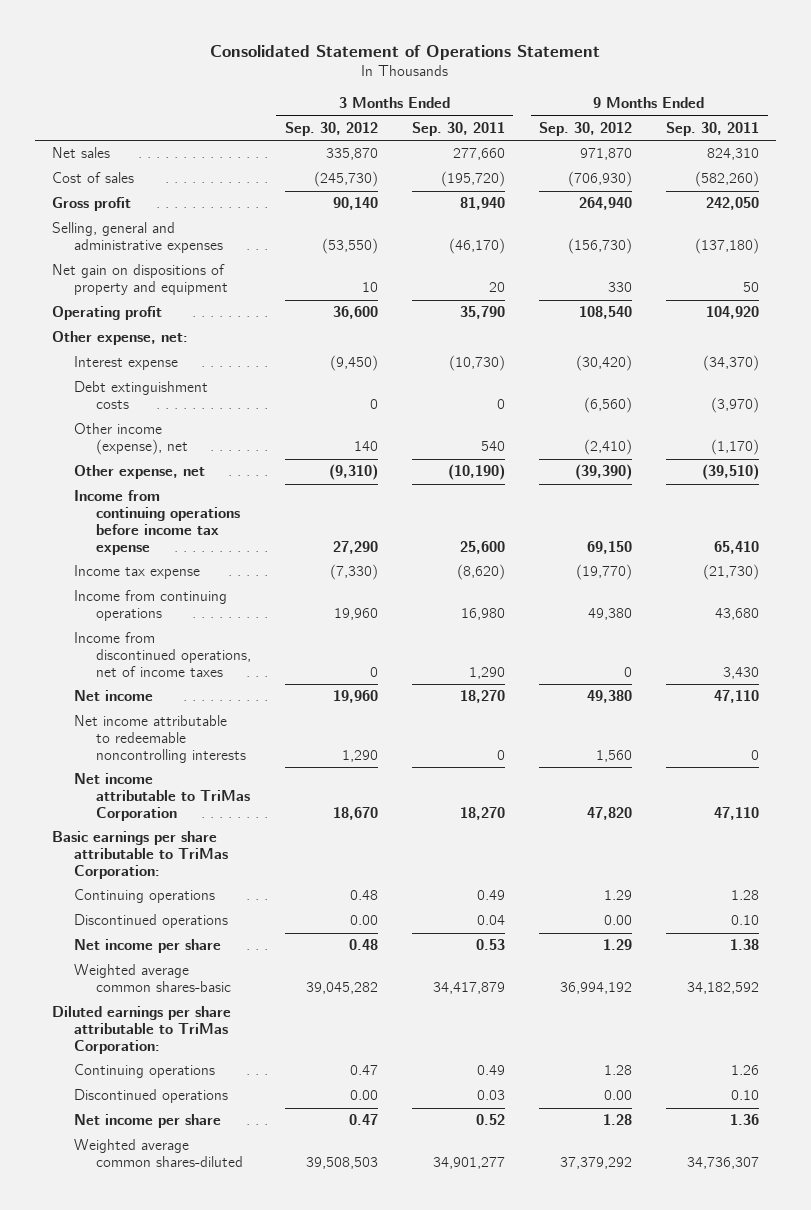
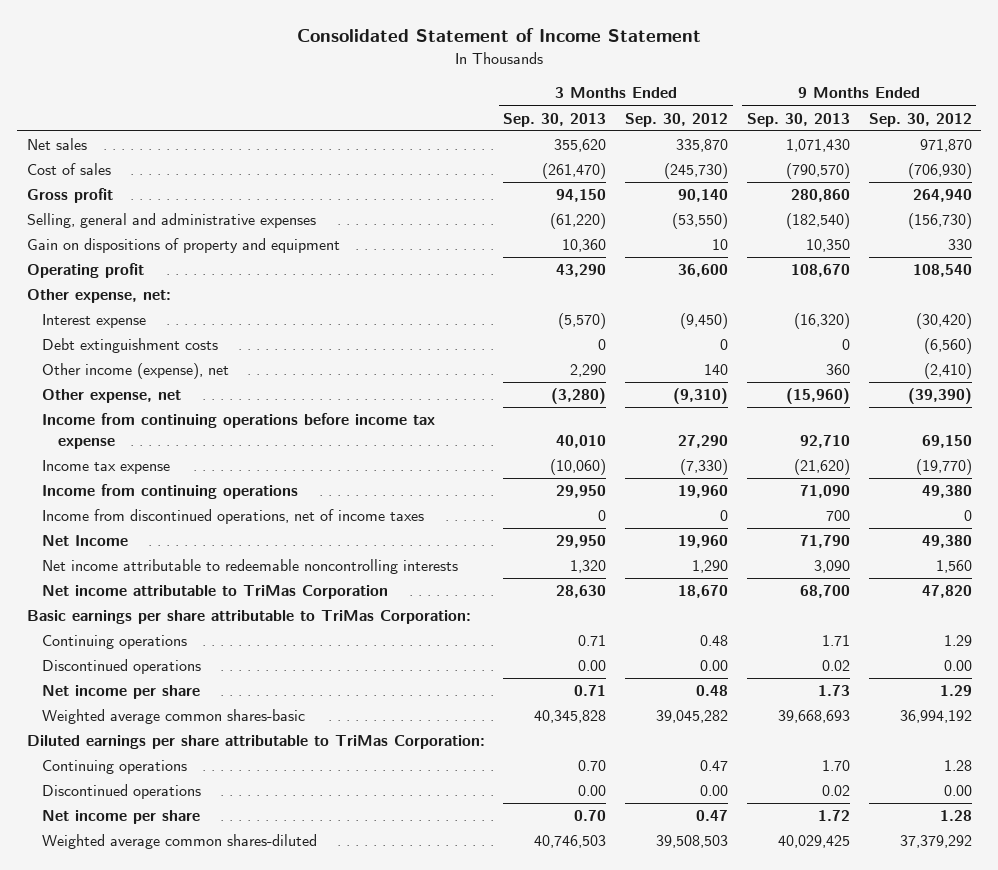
[210,44,601,60] Consolidated Statement of Operations Statement -> [297,28,702,43] Consolidated Statement of Income Statement
[411,121,505,136] Sep. 30, 2011 -> none
[666,121,760,136] Sep. 30, 2011 -> none
none -> [503,112,607,127] Sep. 30, 2013
none -> [746,112,850,127] Sep. 30, 2013
[51,264,228,296] Net gain on dispositions of property and equipment -> [26,238,340,254] Gain on dispositions of property and equipment
[73,690,153,702] Net income -> [42,535,129,547] Net Income

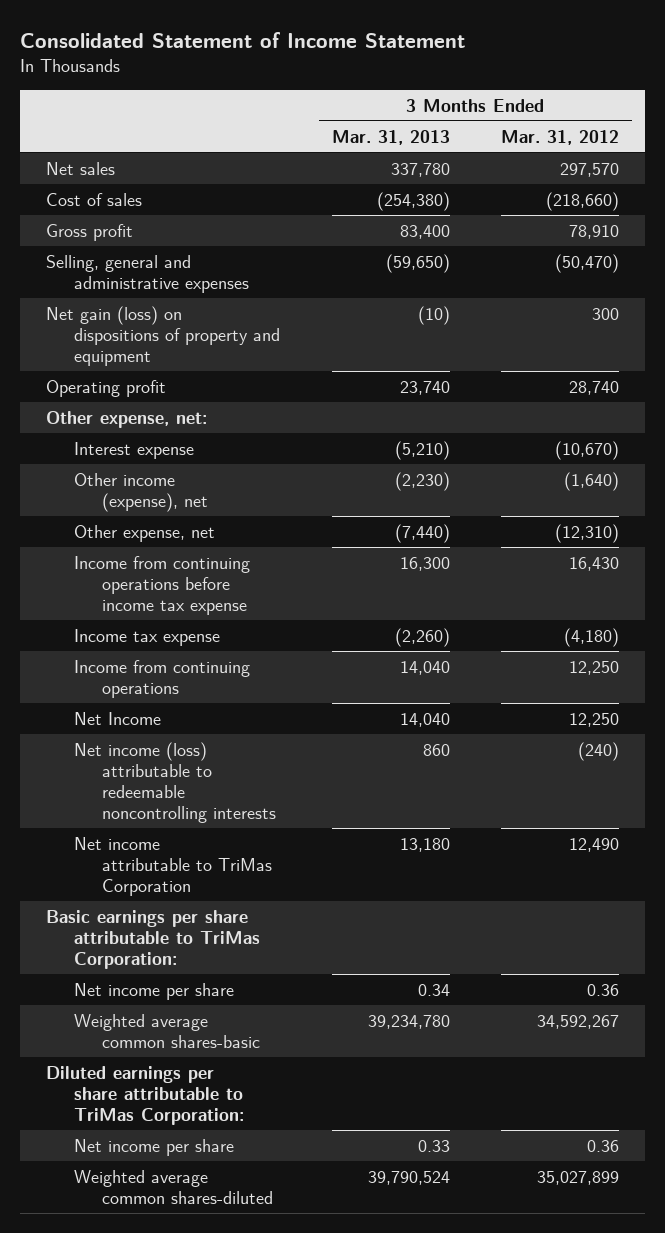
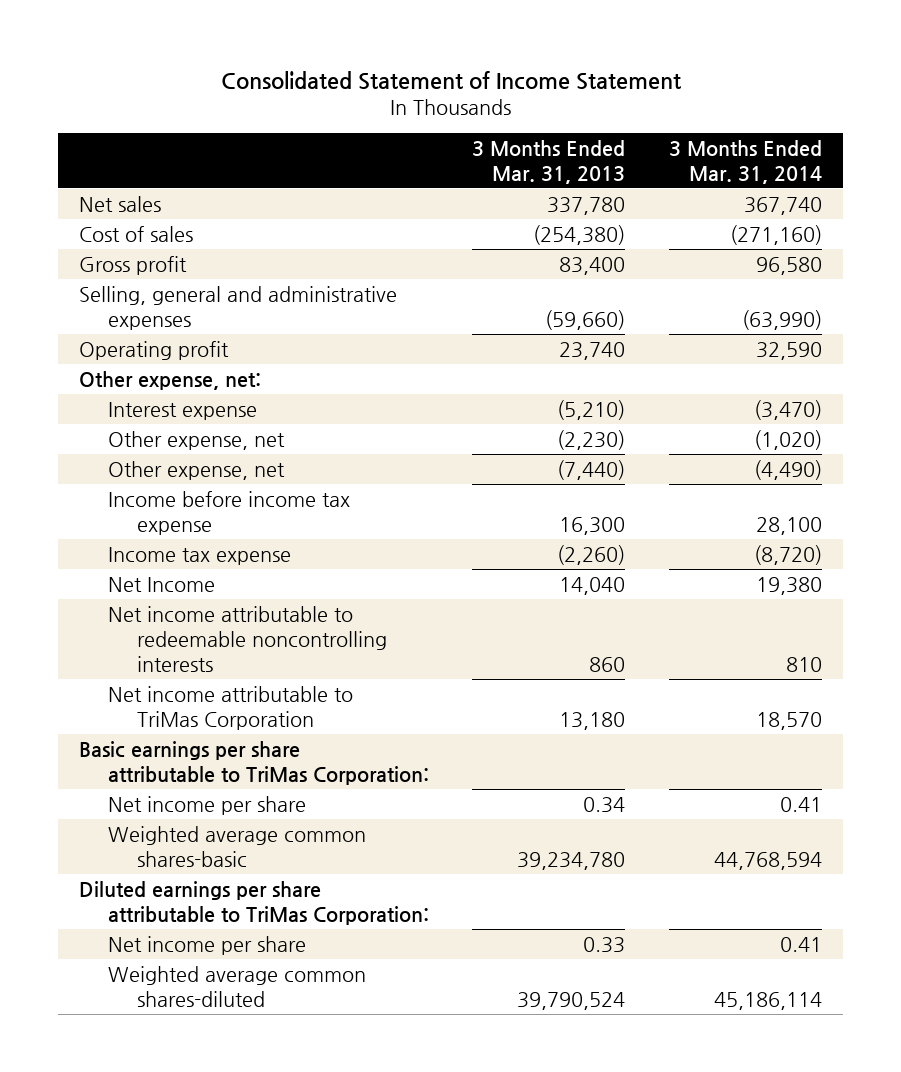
[501,129,620,145] Mar. 31, 2012 -> none
none -> [668,139,822,184] 3 Months Ended Mar. 31, 2014
[45,305,280,367] Net gain (loss) on dispositions of property and equipment -> none
[385,253,450,273] (59,650) -> [545,309,626,330] (59,660)
[73,472,209,512] Other income (expense), net -> [108,430,286,450] Other expense, net
[73,555,250,616] Income from continuing operations before income tax expense -> [108,490,351,535] Income before income tax expense
[73,659,250,698] Income from continuing operations -> none
[73,741,277,824] Net income (loss) attributable to redeemable noncontrolling interests -> [108,605,388,672] Net income attributable to redeemable noncontrolling interests

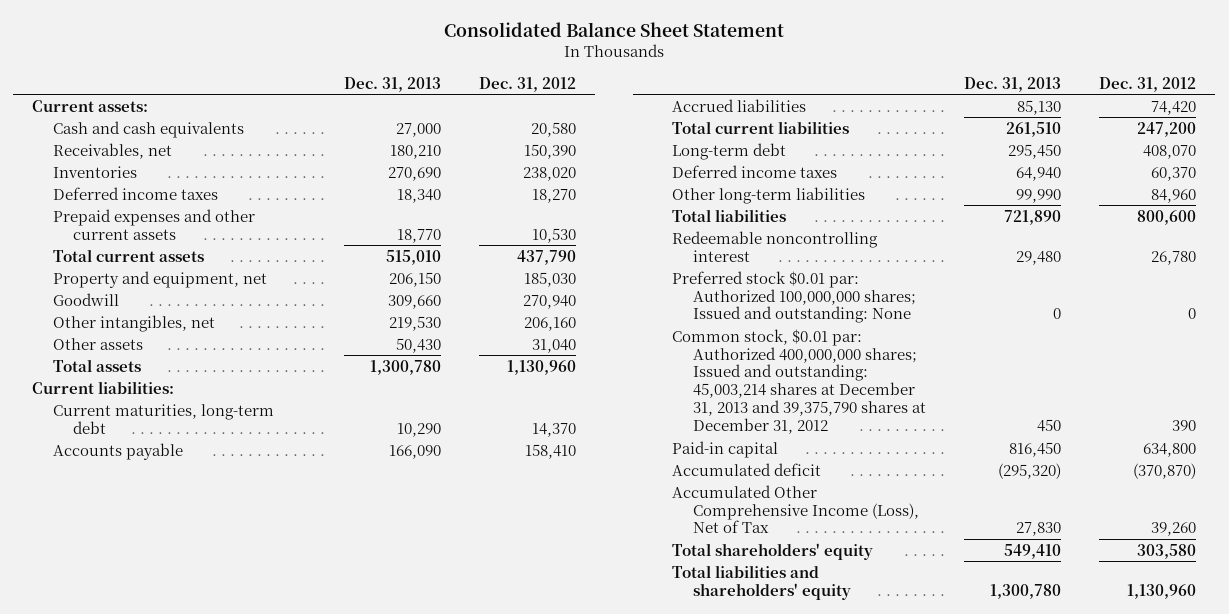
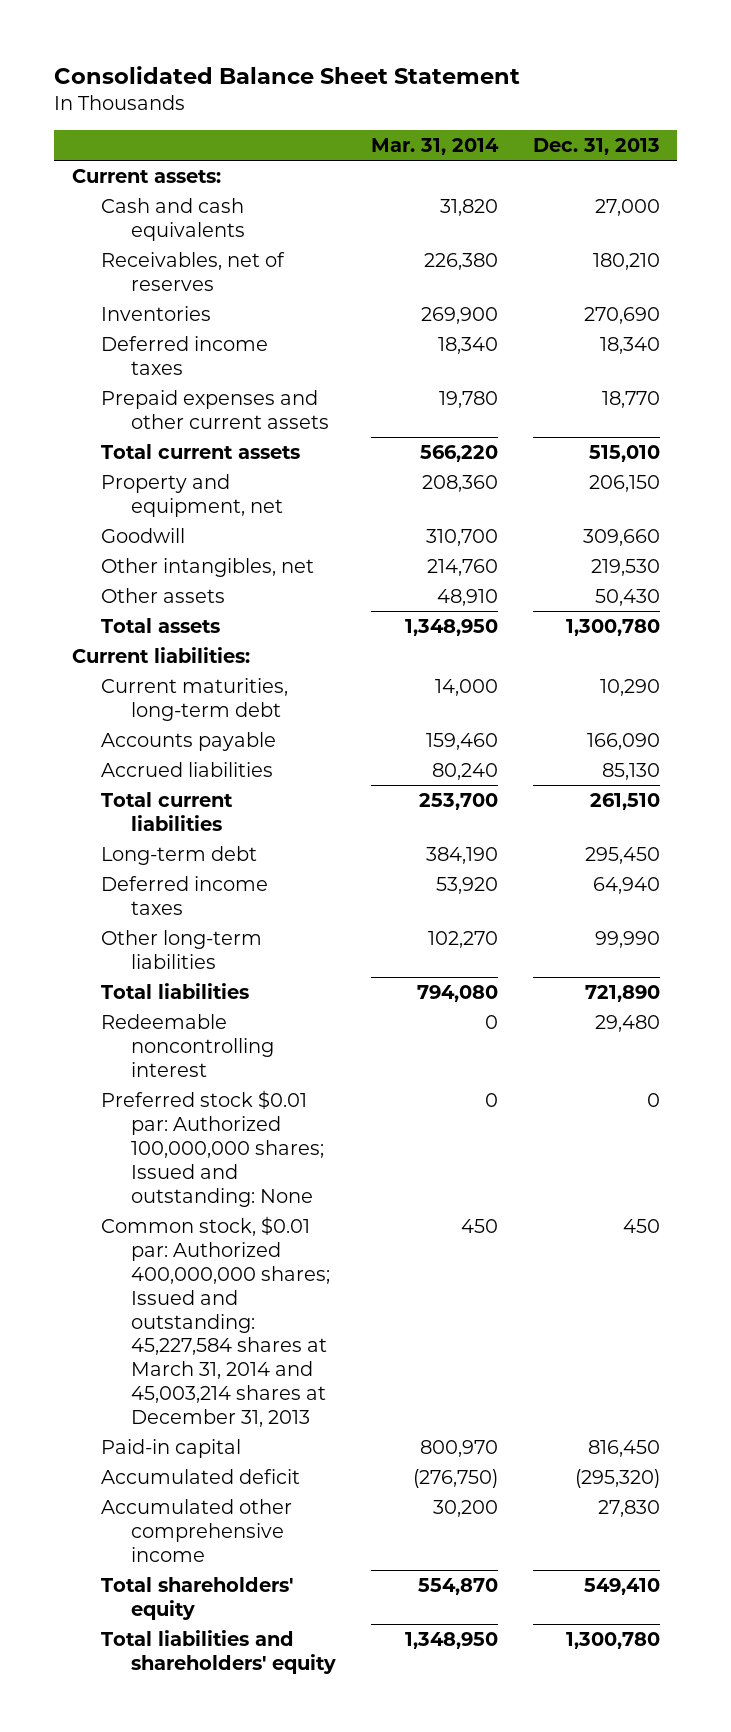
[479,76,577,92] Dec. 31, 2012 -> none
none -> [370,137,499,155] Mar. 31, 2014
[52,142,172,159] Receivables, net -> [101,252,286,291] Receivables, net of reserves
[672,328,926,435] Common stock, $0.01 par: Authorized 400,000,000 shares; Issued and outstanding: 45,003,214 shares at December 31, 2013 and 39,375,790 shares at December 31, 2012 -> [101,1216,330,1428] Common stock, $0.01 par: Authorized 400,000,000 shares; Issued and outstanding: 45,227,584 shares at March 31, 2014 and 45,003,214 shares at December 31, 2013
[672,484,919,534] Accumulated Other Comprehensive Income (Loss), Net of Tax -> [101,1499,293,1562] Accumulated other comprehensive income

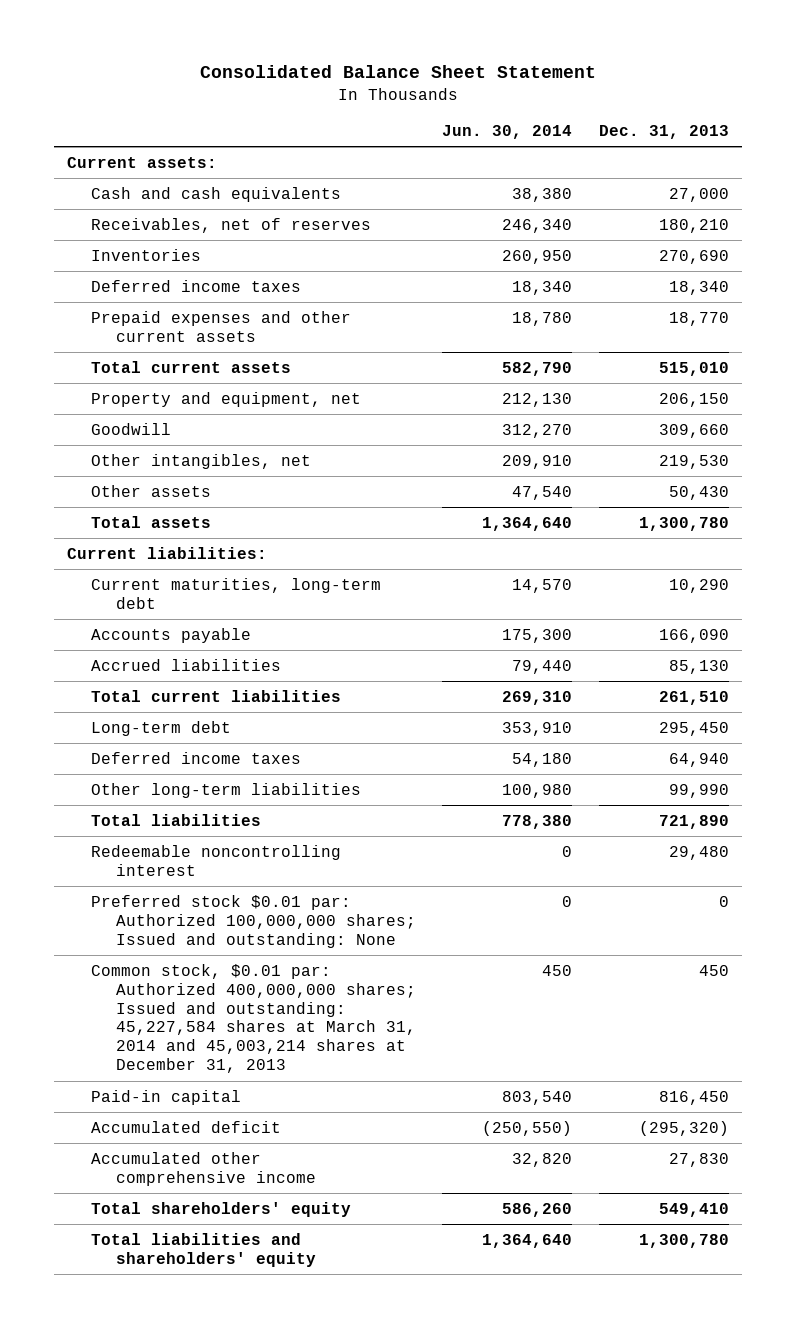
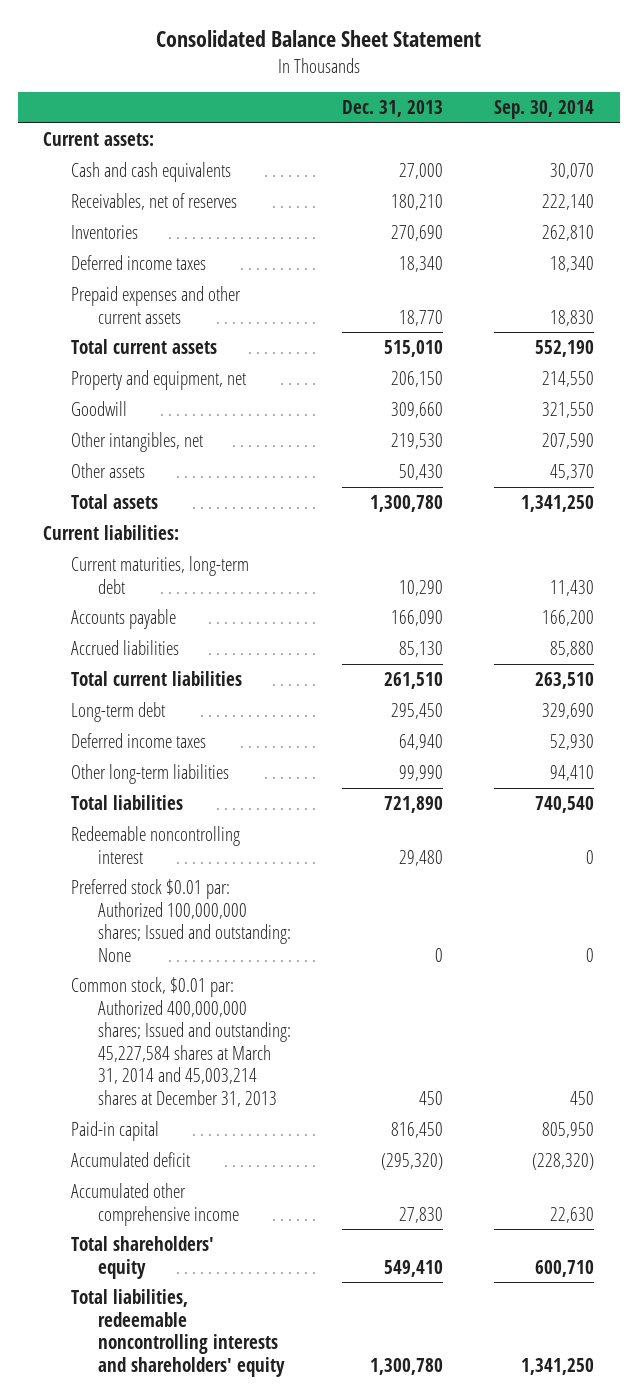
[442,125,573,140] Jun. 30, 2014 -> none
none -> [494,99,595,119] Sep. 30, 2014
[91,1232,316,1267] Total liabilities and shareholders' equity -> [70,1289,285,1377] Total liabilities, redeemable noncontrolling interests and shareholders' equity

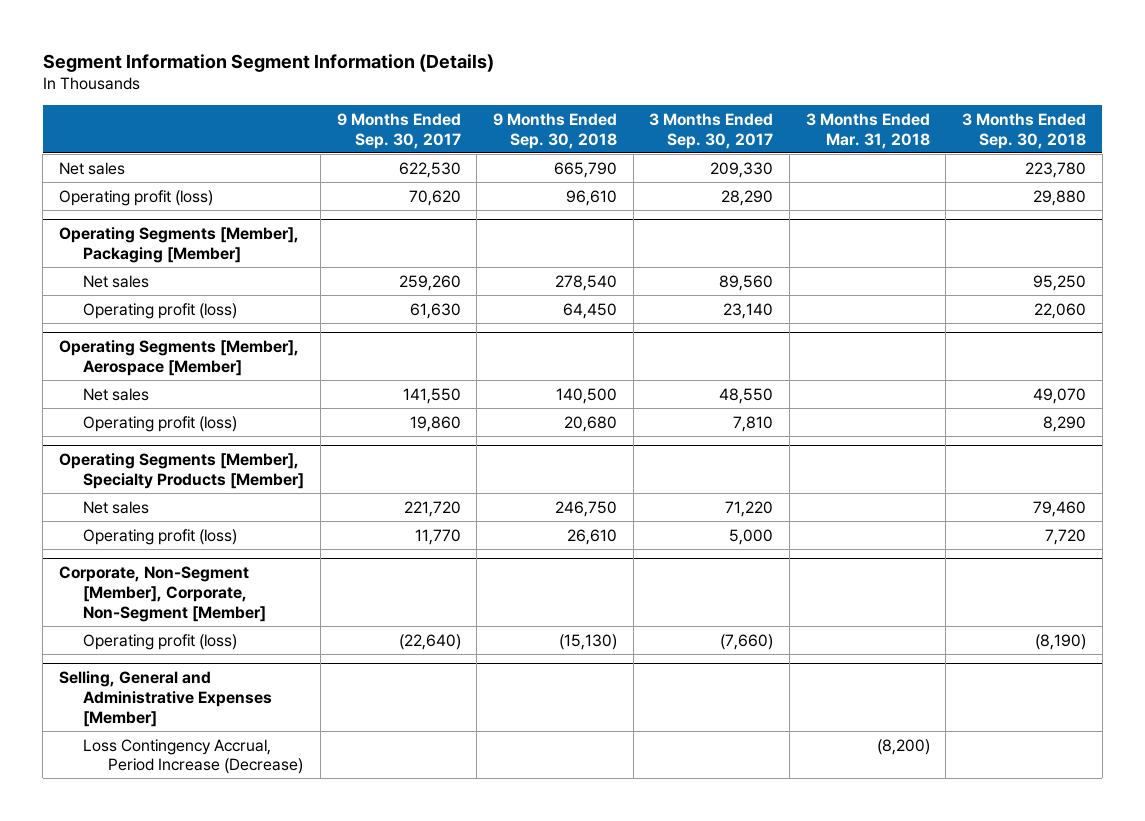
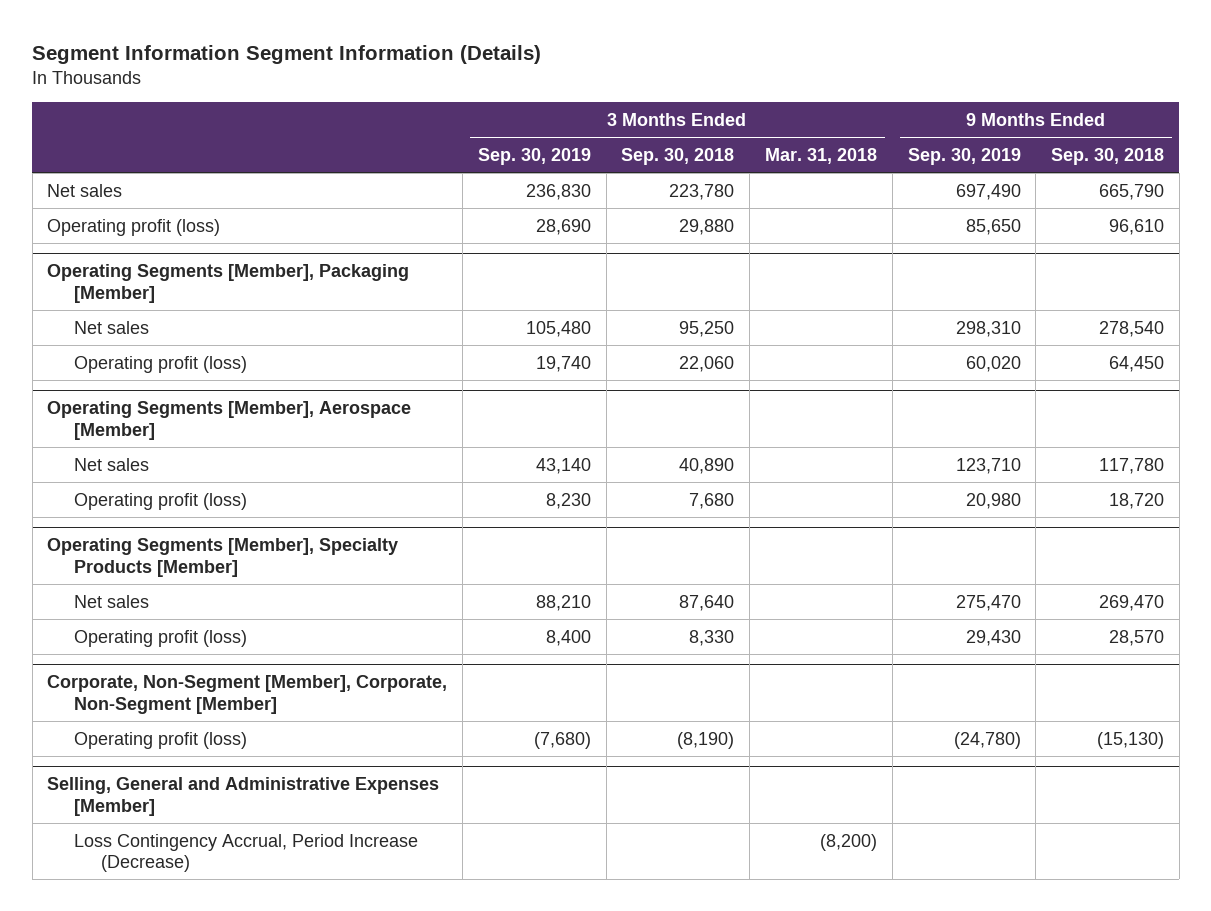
[336,112,461,149] 9 Months Ended Sep. 30, 2017 -> none
[649,112,774,149] 3 Months Ended Sep. 30, 2017 -> none
none -> [477,148,591,166] Sep. 30, 2019
none -> [907,148,1021,166] Sep. 30, 2019
[555,387,617,404] 140,500 -> [1099,457,1165,474] 117,780
[1033,387,1087,404] 49,070 -> [679,457,735,474] 40,890
[563,415,617,432] 20,680 -> [1109,492,1165,509] 18,720
[1043,415,1087,432] 8,290 -> [689,492,735,509] 7,680
[554,500,617,517] 246,750 -> [1099,594,1165,611] 269,470
[1033,500,1087,517] 79,460 -> [679,594,735,611] 87,640
[566,528,617,545] 26,610 -> [1109,629,1165,646] 28,570
[1045,528,1087,545] 7,720 -> [689,629,735,646] 8,330

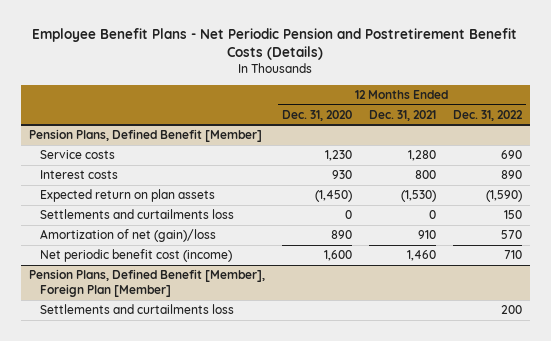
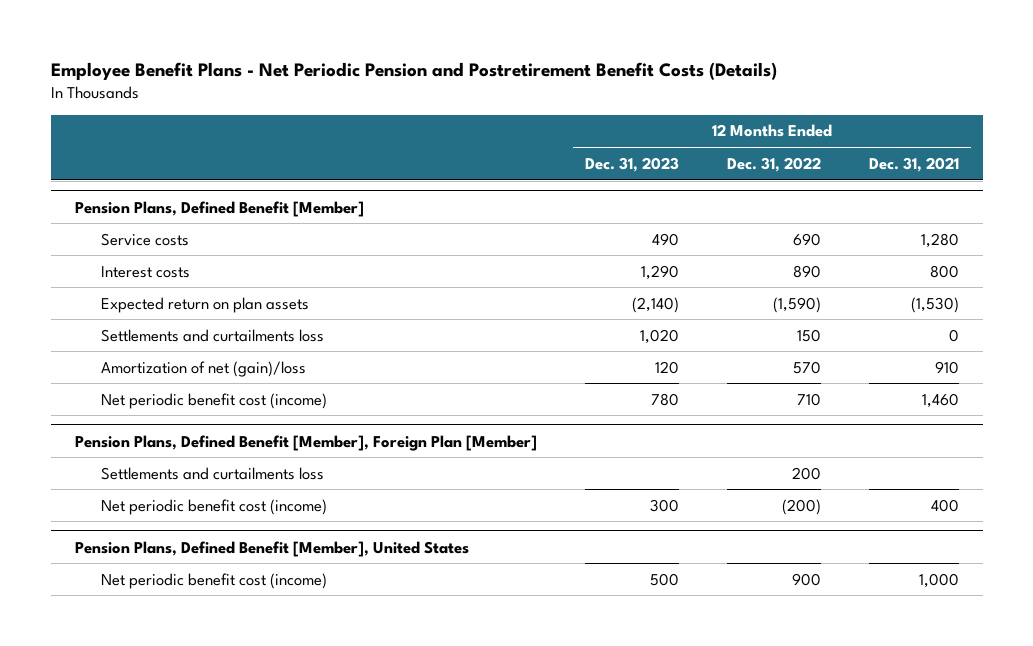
[281,109,352,121] Dec. 31, 2020 -> none
none -> [584,156,679,172] Dec. 31, 2023
none -> [100,498,327,515] Net periodic benefit cost (income)
none -> [74,540,469,557] Pension Plans, Defined Benefit [Member], United States
none -> [100,572,327,589] Net periodic benefit cost (income)

